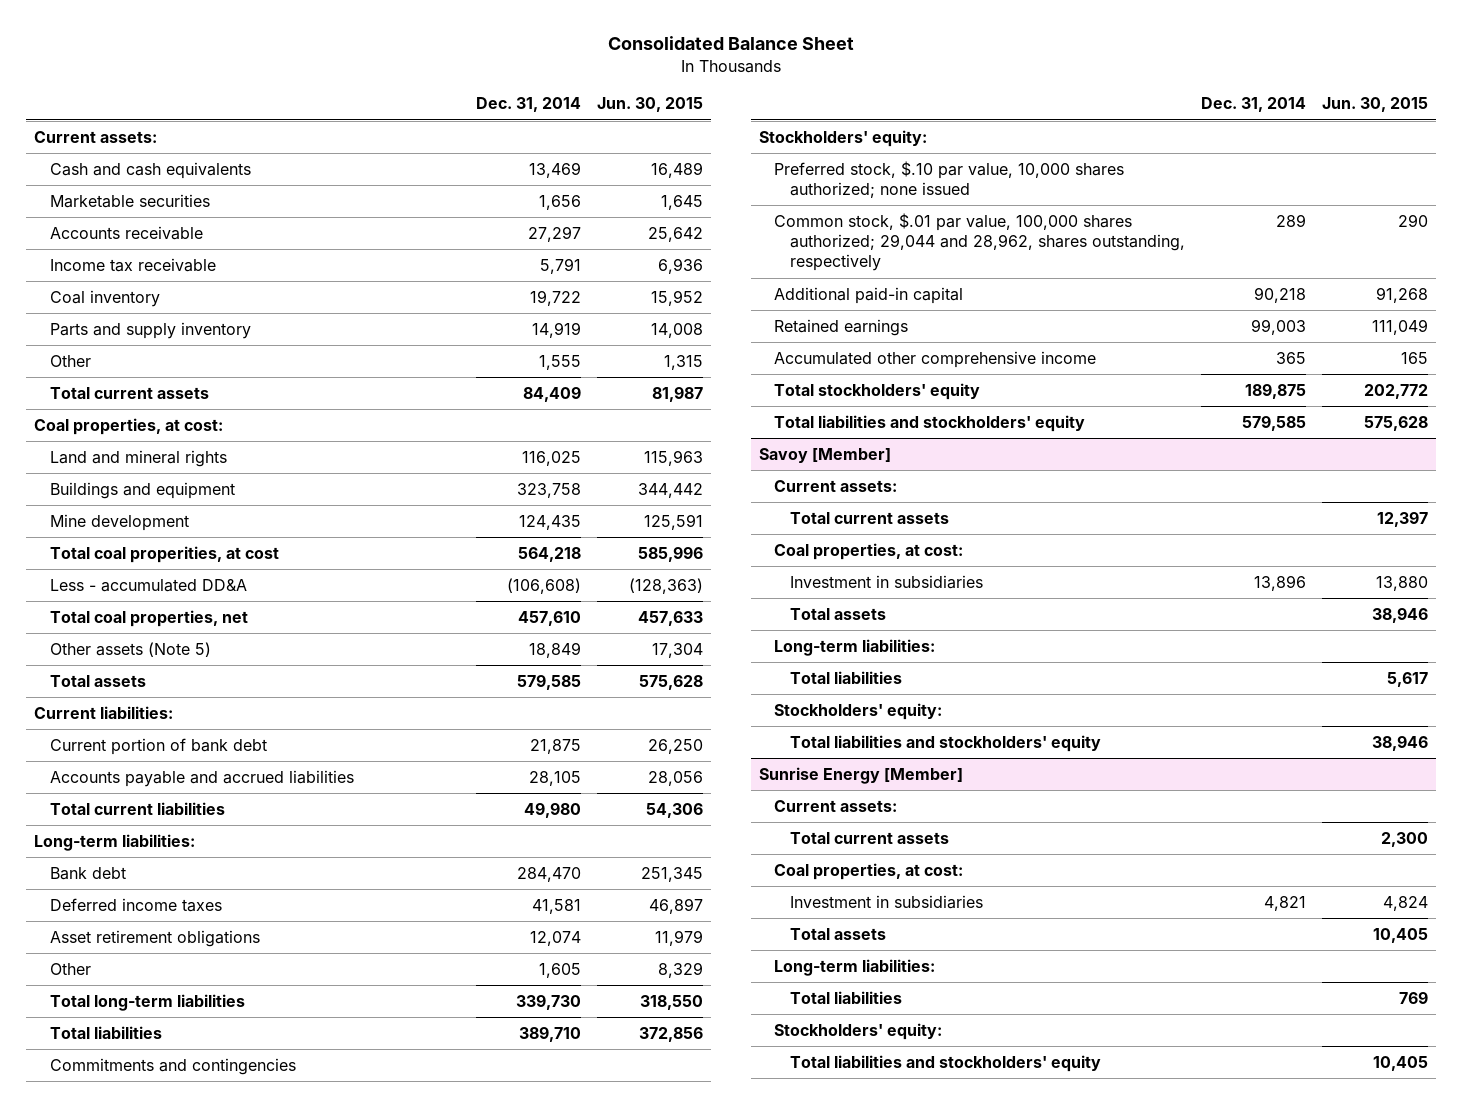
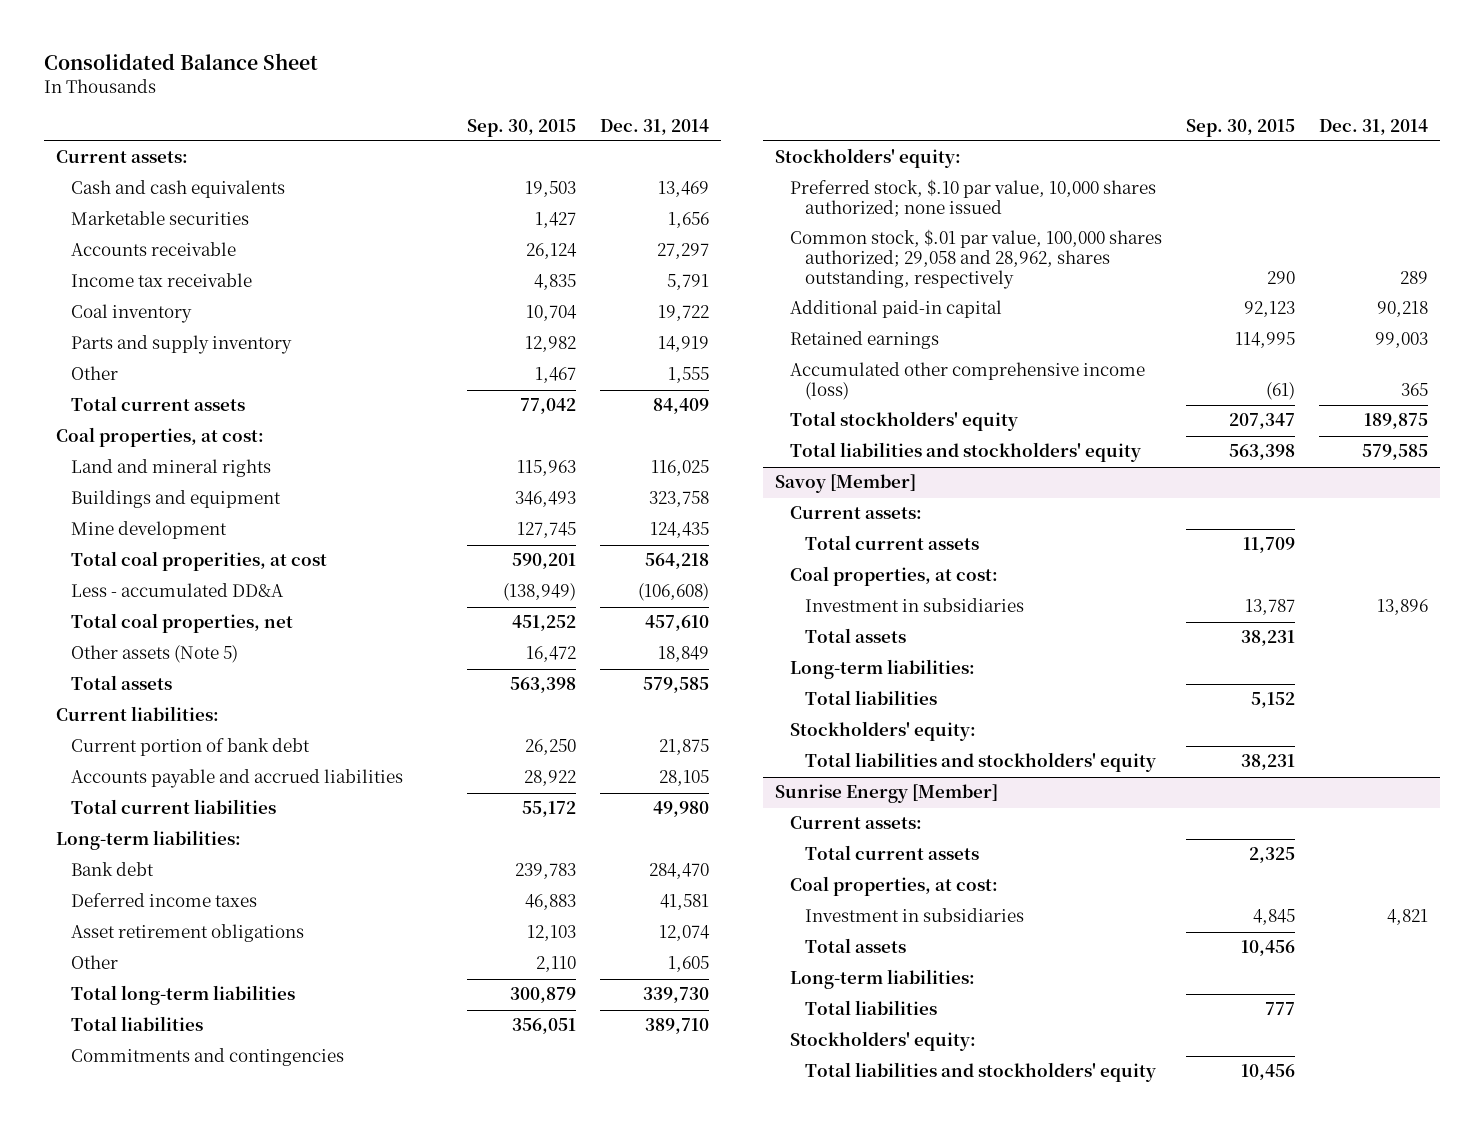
[597,97,704,113] Jun. 30, 2015 -> none
none -> [466,118,576,137] Sep. 30, 2015
[774,212,1186,272] Common stock, $.01 par value, 100,000 shares authorized; 29,044 and 28,962, shares outstanding, respectively -> [789,229,1162,290] Common stock, $.01 par value, 100,000 shares authorized; 29,058 and 28,962, shares outstanding, respectively
[774,350,1097,368] Accumulated other comprehensive income -> [789,362,1145,401] Accumulated other comprehensive income (loss)

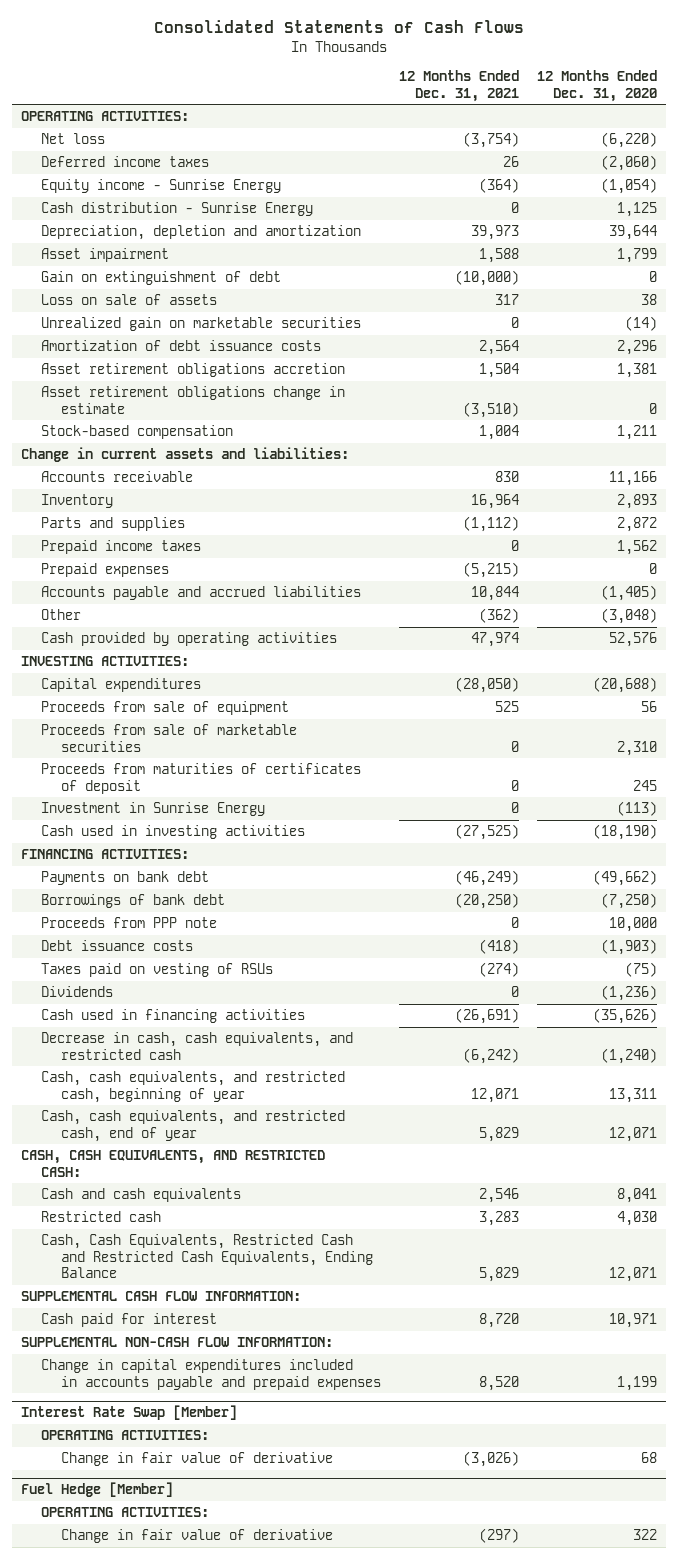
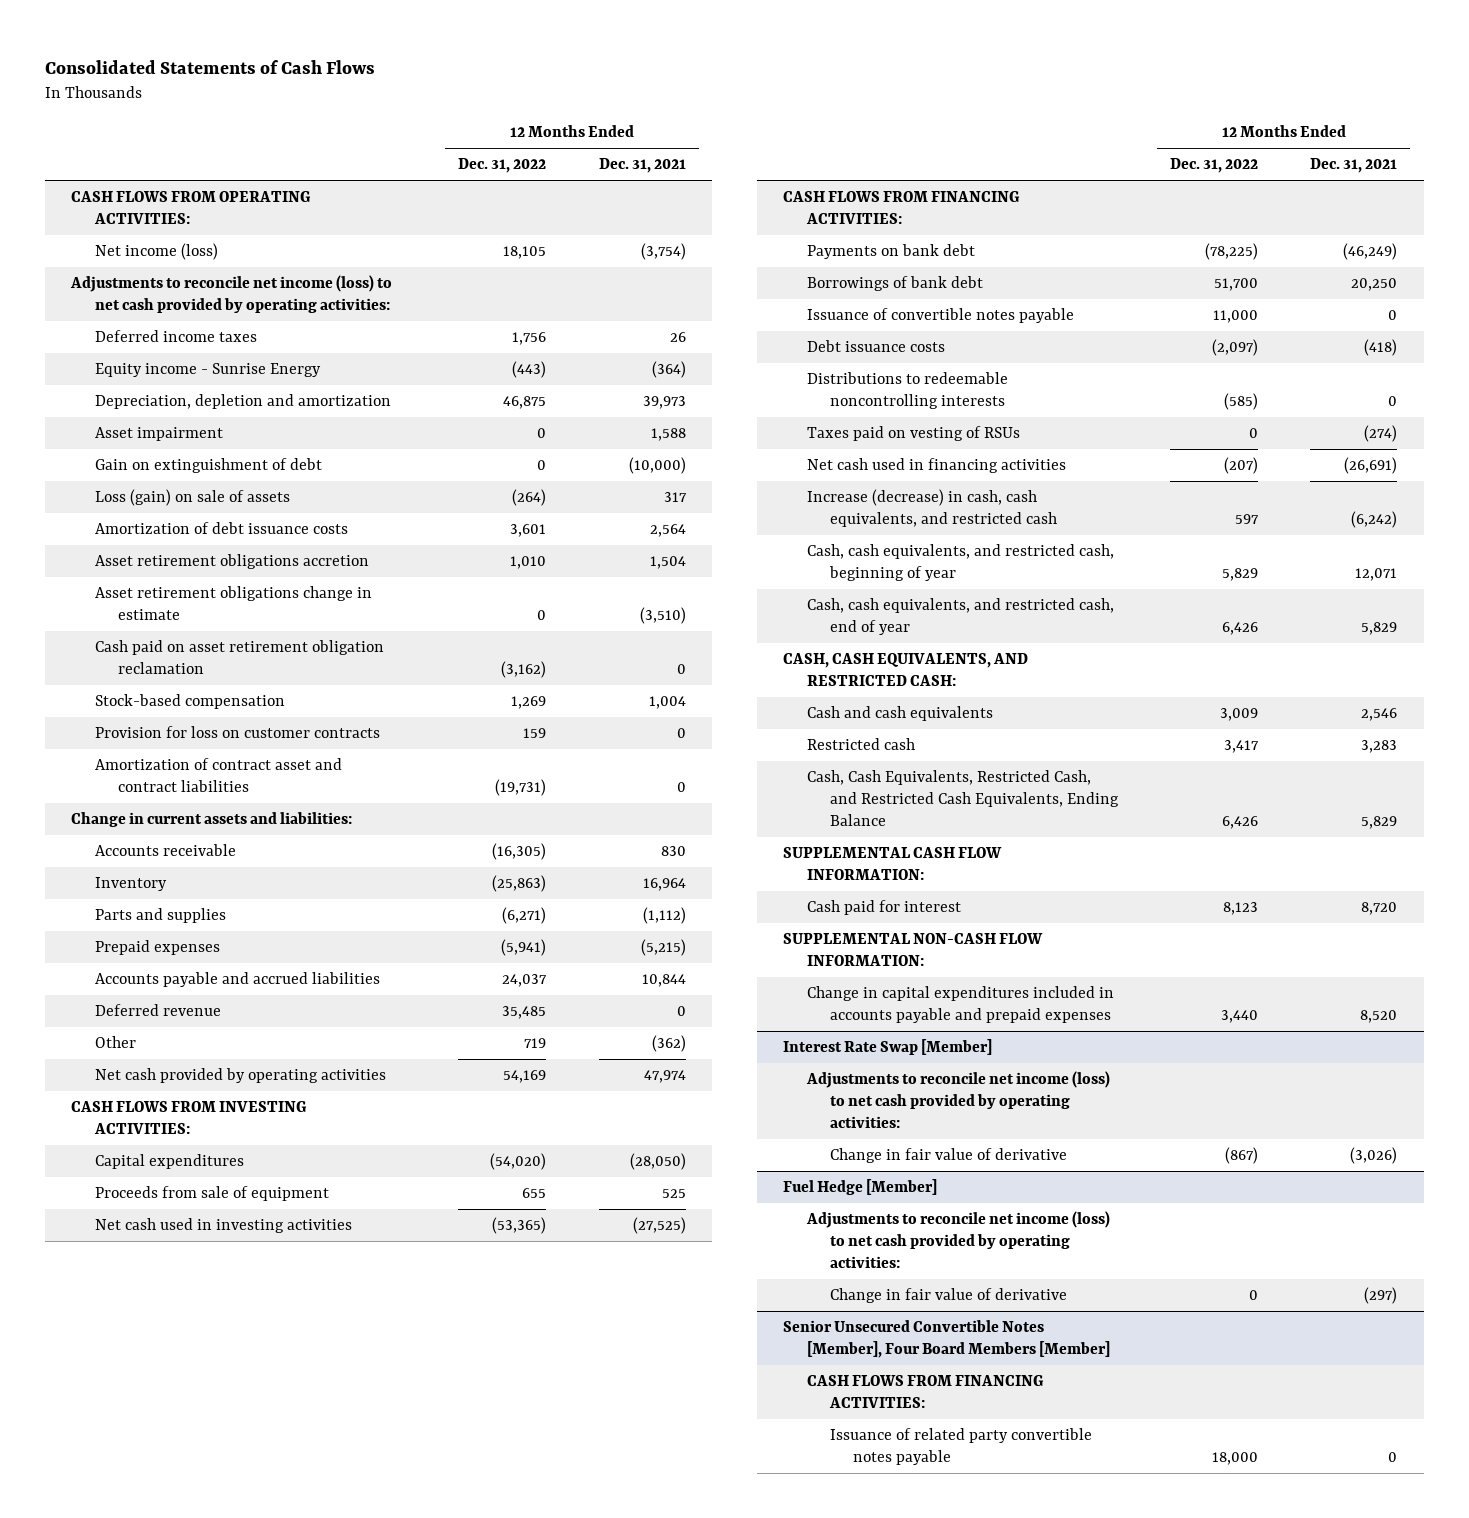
[536,70,657,102] 12 Months Ended Dec. 31, 2020 -> none
none -> [458,158,547,174] Dec. 31, 2022
[21,111,190,122] OPERATING ACTIVITIES: -> [71,191,312,225] CASH FLOWS FROM OPERATING ACTIVITIES:
[41,133,106,145] Net loss -> [94,243,218,261] Net income (loss)
none -> [70,275,393,314] Adjustments to reconcile net income (loss) to net cash provided by operating activities:
[41,202,314,217] Cash distribution - Sunrise Energy -> none
[41,317,362,332] Unrealized gain on marketable securities -> none
[41,294,218,306] Loss on sale of assets -> [94,489,290,507] Loss (gain) on sale of assets
none -> [94,640,384,675] Cash paid on asset retirement obligation reclamation
none -> [94,726,380,739] Provision for loss on customer contracts
none -> [94,758,342,793] Amortization of contract asset and contract liabilities
[41,540,202,555] Prepaid income taxes -> none
none -> [94,1004,221,1017] Deferred revenue
[41,632,338,647] Cash provided by operating activities -> [94,1068,386,1084] Net cash provided by operating activities
[21,656,190,667] INVESTING ACTIVITIES: -> [71,1101,308,1135] CASH FLOWS FROM INVESTING ACTIVITIES:
[41,724,298,752] Proceeds from sale of marketable securities -> none
[41,763,362,794] Proceeds from maturities of certificates of deposit -> none
[41,802,266,817] Investment in Sunrise Energy -> none
[41,825,306,840] Cash used in investing activities -> [94,1218,352,1234] Net cash used in investing activities
[21,849,190,860] FINANCING ACTIVITIES: -> [783,191,1021,225] CASH FLOWS FROM FINANCING ACTIVITIES:
[41,917,218,929] Proceeds from PPP note -> none
[454,893,519,910] (20,250) -> [1351,278,1398,292] 20,250
none -> [806,308,1074,324] Issuance of convertible notes payable
none -> [806,372,1008,410] Distributions to redeemable noncontrolling interests
[41,986,114,998] Dividends -> none
[41,1009,306,1024] Cash used in financing activities -> [806,458,1066,474] Net cash used in financing activities
[41,1032,354,1060] Decrease in cash, cash equivalents, and restricted cash -> [806,489,1057,528] Increase (decrease) in cash, cash equivalents, and restricted cash
[41,1234,374,1278] Cash, Cash Equivalents, Restricted Cash and Restricted Cash Equivalents, Ending Balance -> [806,770,1119,827] Cash, Cash Equivalents, Restricted Cash, and Restricted Cash Equivalents, Ending Balance
[41,1430,210,1441] OPERATING ACTIVITIES: -> none
none -> [805,1071,1110,1129] Adjustments to reconcile net income (loss) to net cash provided by operating activities:
[41,1507,210,1518] OPERATING ACTIVITIES: -> none
none -> [805,1211,1110,1269] Adjustments to reconcile net income (loss) to net cash provided by operating activities:
none -> [783,1320,1110,1359] Senior Unsecured Convertible Notes [Member], Four Board Members [Member]
none -> [806,1375,1044,1409] CASH FLOWS FROM FINANCING ACTIVITIES:
none -> [829,1428,1092,1466] Issuance of related party convertible notes payable

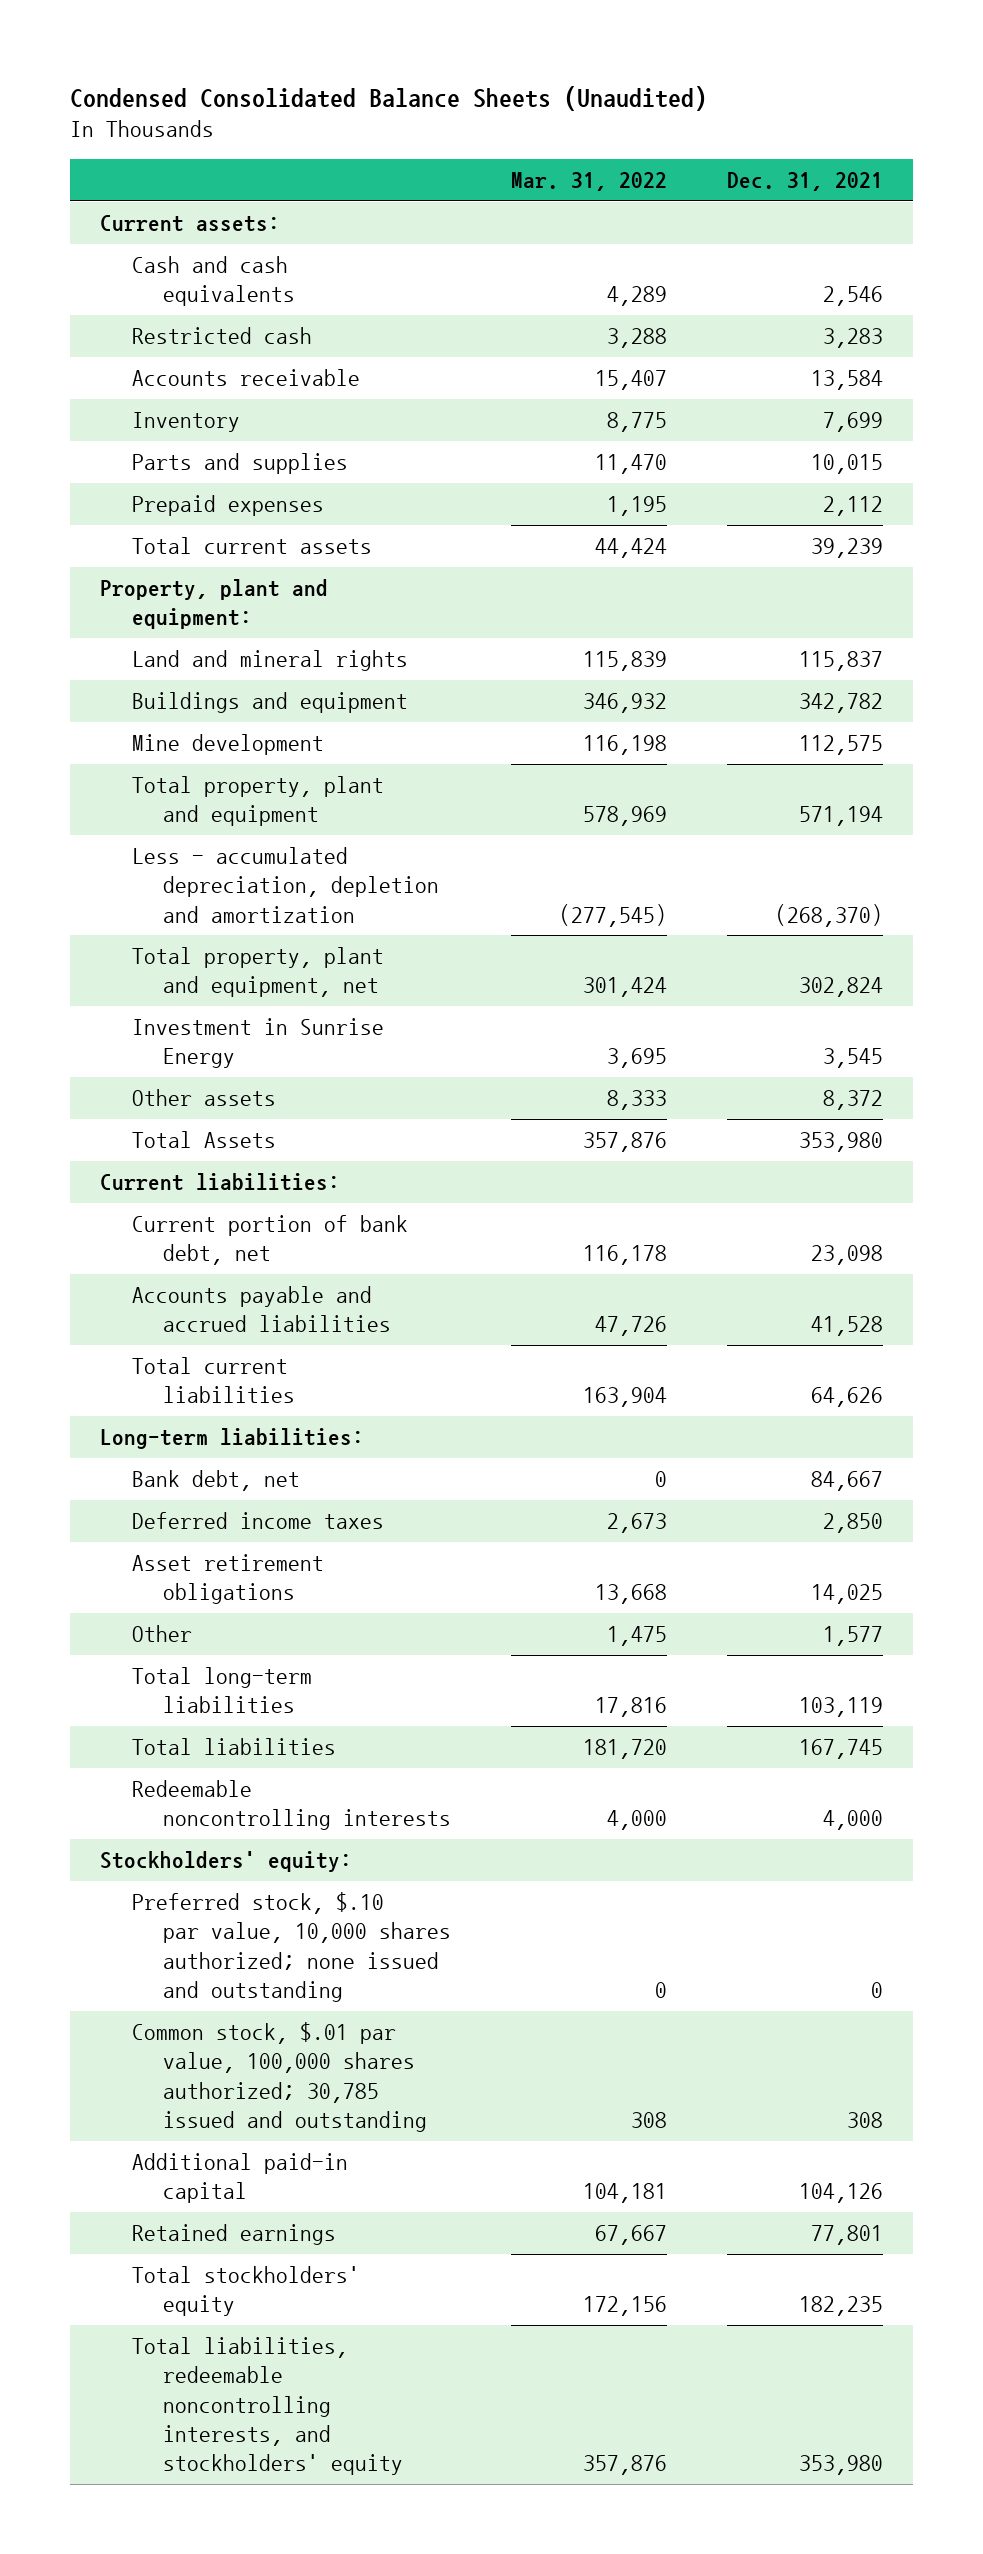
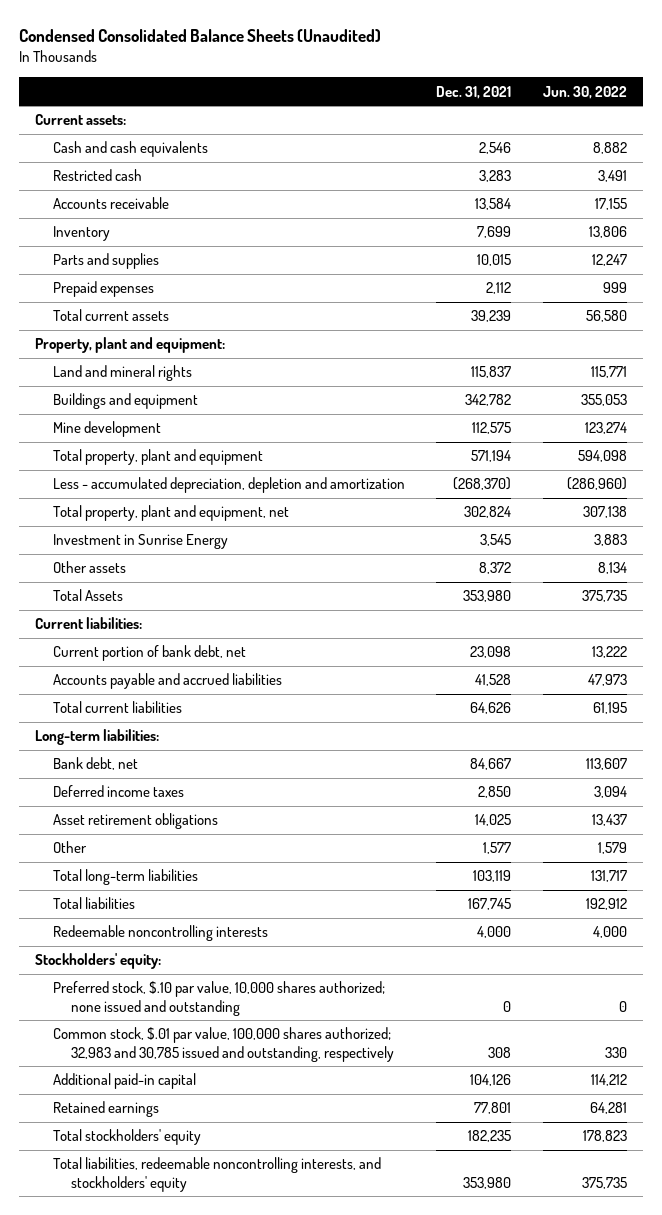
[511,172,668,192] Mar. 31, 2022 -> none
none -> [543,85,628,99] Jun. 30, 2022
[131,2022,428,2133] Common stock, $.01 par value, 100,000 shares authorized; 30,785 issued and outstanding -> [52,1027,395,1062] Common stock, $.01 par value, 100,000 shares authorized; 32,983 and 30,785 issued and outstanding, respectively

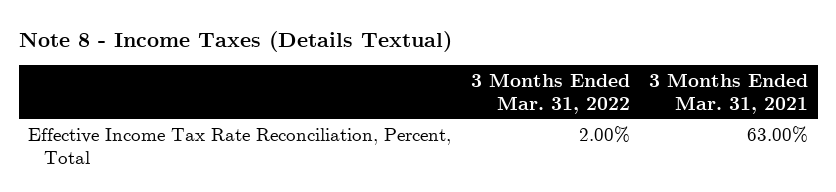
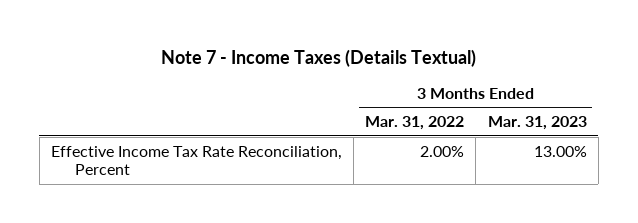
[18,31,452,53] Note 8 - Income Taxes (Details Textual) -> [160,48,476,67] Note 7 - Income Taxes (Details Textual)
[649,72,809,114] 3 Months Ended Mar. 31, 2021 -> none
none -> [487,116,587,131] Mar. 31, 2023
[28,128,452,165] Effective Income Tax Rate Reconciliation, Percent, Total -> [50,145,342,176] Effective Income Tax Rate Reconciliation, Percent

